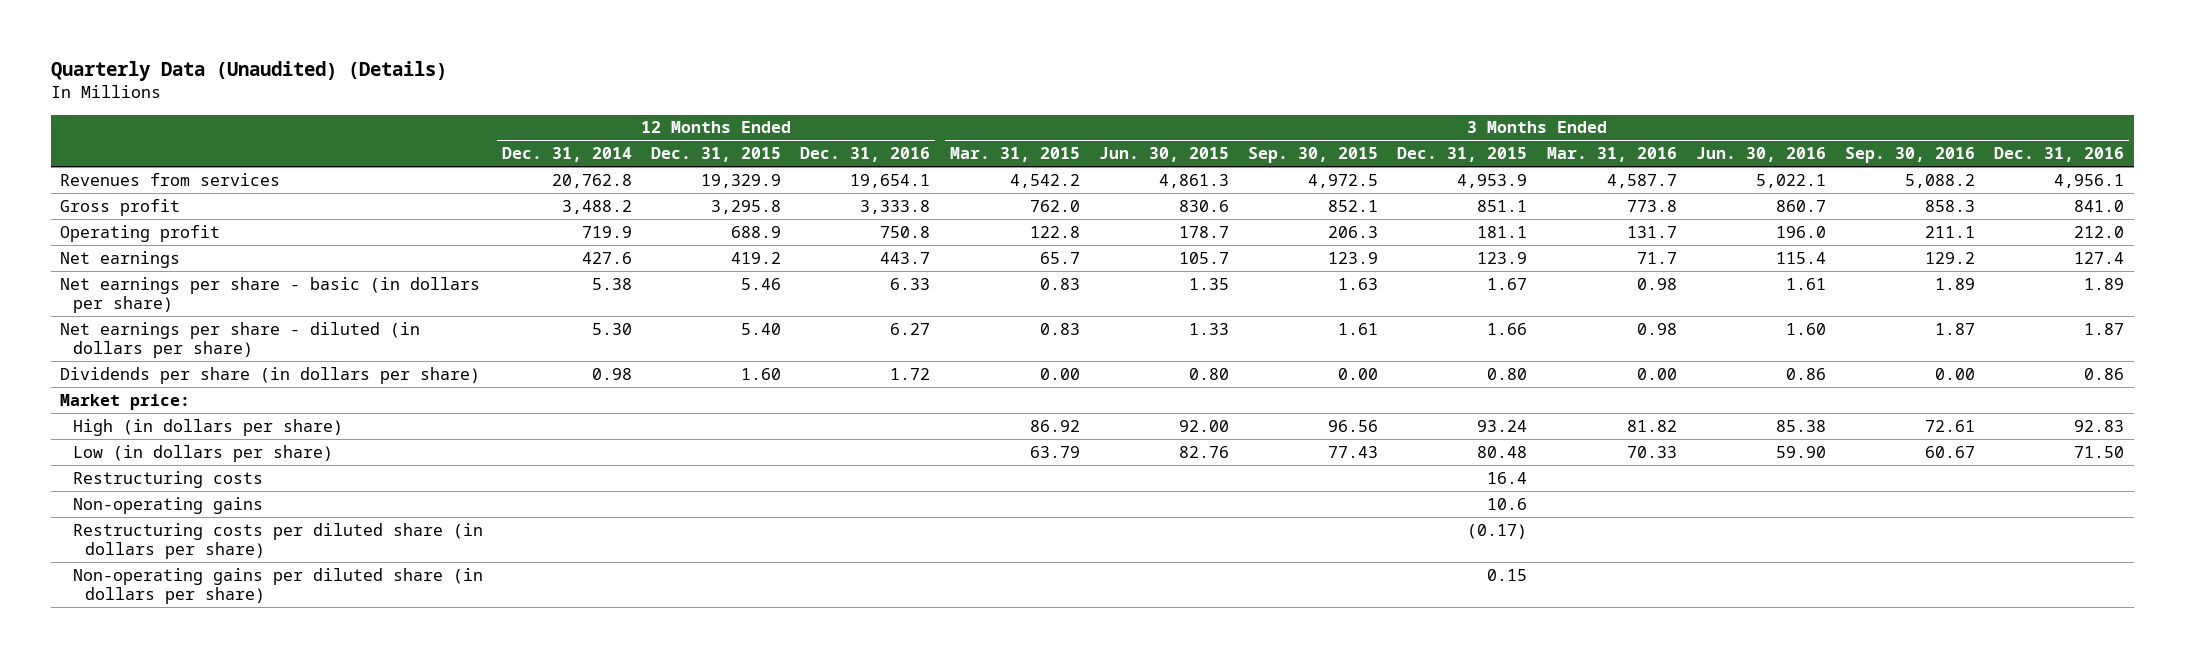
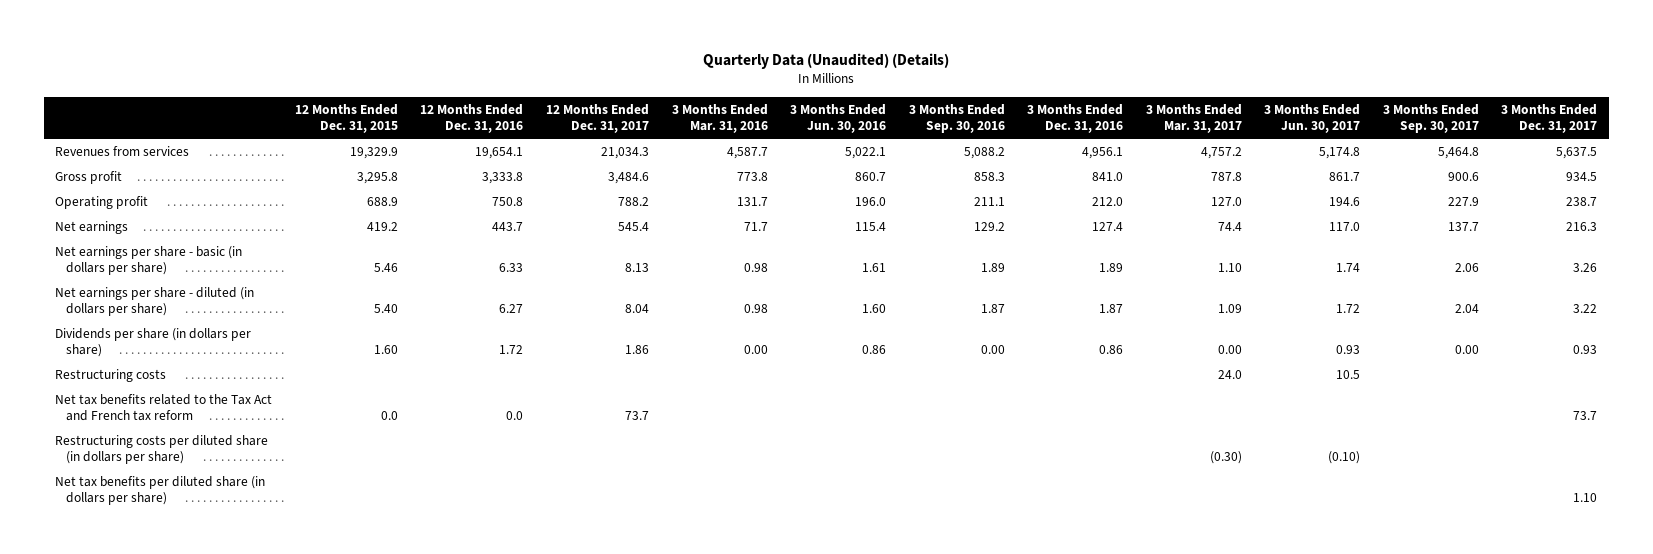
[501,147,632,163] Dec. 31, 2014 -> none
[949,147,1080,163] Mar. 31, 2015 -> none
[1098,147,1229,163] Jun. 30, 2015 -> none
[1248,147,1379,164] Sep. 30, 2015 -> none
[1397,147,1528,163] Dec. 31, 2015 -> none
none -> [545,103,649,134] 12 Months Ended Dec. 31, 2017
none -> [1145,103,1242,134] 3 Months Ended Mar. 31, 2017
none -> [1264,103,1361,134] 3 Months Ended Jun. 30, 2017
none -> [1382,103,1479,134] 3 Months Ended Sep. 30, 2017
none -> [1501,103,1598,134] 3 Months Ended Dec. 31, 2017
[60,393,191,410] Market price: -> none
[72,418,343,436] High (in dollars per share) -> none
[72,444,333,462] Low (in dollars per share) -> none
[72,496,263,514] Non-operating gains -> none
none -> [55,393,273,422] Net tax benefits related to the Tax Act and French tax reform
[72,567,483,605] Non-operating gains per diluted share (in dollars per share) -> none
none -> [55,475,266,506] Net tax benefits per diluted share (in dollars per share)

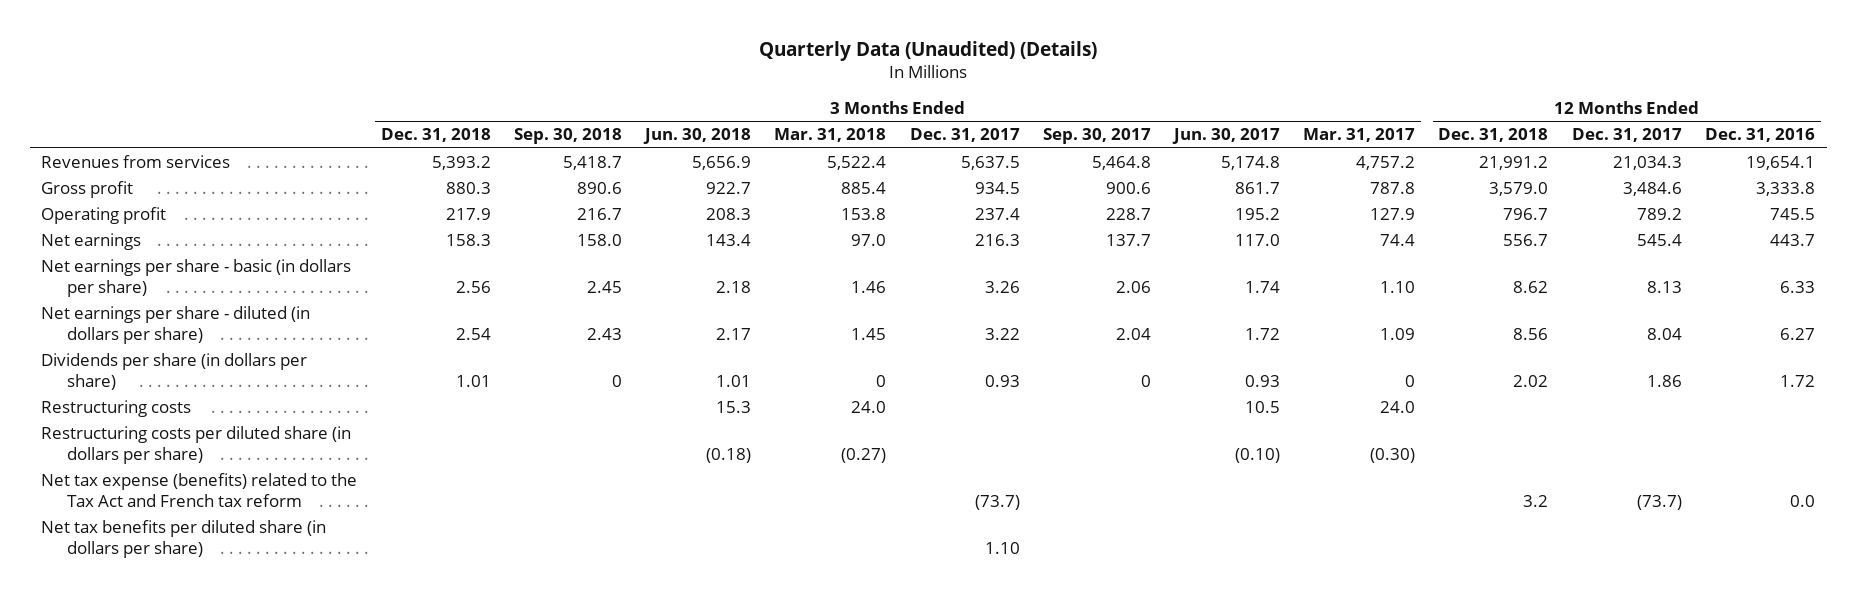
[294,103,398,134] 12 Months Ended Dec. 31, 2015 -> none
[671,103,768,134] 3 Months Ended Mar. 31, 2016 -> none
[790,103,887,134] 3 Months Ended Jun. 30, 2016 -> none
[908,103,1005,134] 3 Months Ended Sep. 30, 2016 -> none
[1027,103,1124,134] 3 Months Ended Dec. 31, 2016 -> none
none -> [380,128,491,143] Dec. 31, 2018
none -> [513,128,622,145] Sep. 30, 2018
none -> [643,128,752,145] Jun. 30, 2018
none -> [774,128,887,143] Mar. 31, 2018
none -> [1438,128,1549,143] Dec. 31, 2018
[492,196,524,206] 750.8 -> [1769,208,1815,221] 745.5
[617,196,649,206] 788.2 -> [1636,208,1682,221] 789.2
[1210,196,1242,206] 127.0 -> [1370,208,1416,221] 127.9
[1329,196,1361,206] 194.6 -> [1235,208,1281,221] 195.2
[1447,196,1479,206] 227.9 -> [1105,208,1151,221] 228.7
[1566,196,1598,206] 238.7 -> [974,208,1020,221] 237.4
[1217,345,1242,355] 0.00 -> [1405,375,1416,388] 0
[1454,345,1479,355] 0.00 -> [1140,375,1151,388] 0
[55,393,273,422] Net tax benefits related to the Tax Act and French tax reform -> none
none -> [41,473,358,508] Net tax expense (benefits) related to the Tax Act and French tax reform

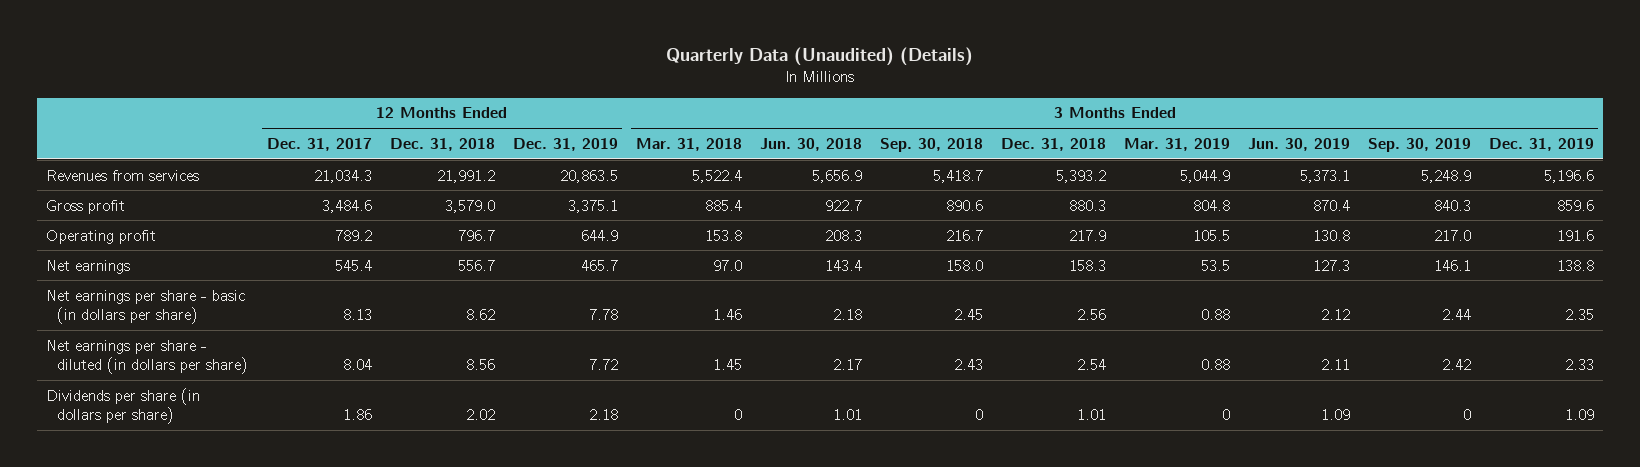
[909,128,1020,143] Dec. 31, 2017 -> none
[1042,128,1151,145] Sep. 30, 2017 -> none
[1172,128,1281,145] Jun. 30, 2017 -> none
[1303,128,1416,143] Mar. 31, 2017 -> none
[1704,128,1815,143] Dec. 31, 2016 -> none
none -> [512,137,618,151] Dec. 31, 2019
none -> [1123,137,1230,151] Mar. 31, 2019
none -> [1247,137,1350,151] Jun. 30, 2019
none -> [1367,137,1471,152] Sep. 30, 2019
none -> [1488,137,1594,151] Dec. 31, 2019
[41,400,192,418] Restructuring costs -> none
[41,426,352,465] Restructuring costs per diluted share (in dollars per share) -> none
[41,473,358,508] Net tax expense (benefits) related to the Tax Act and French tax reform -> none
[41,520,327,559] Net tax benefits per diluted share (in dollars per share) -> none

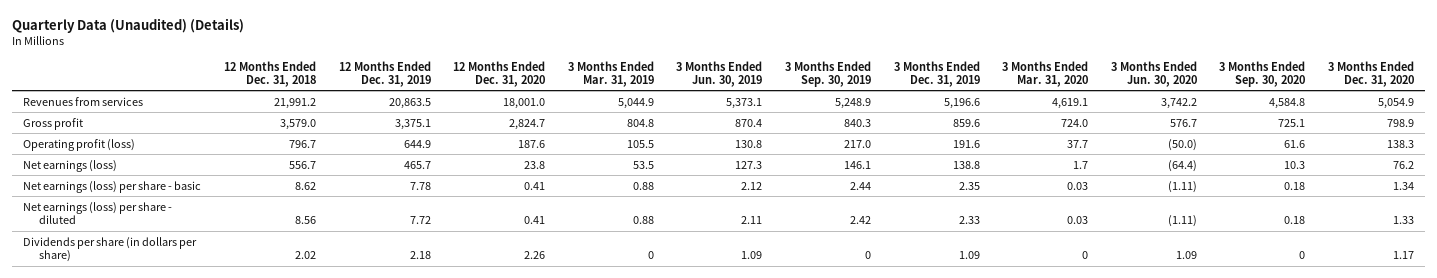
[266,137,372,151] Dec. 31, 2017 -> none
[635,137,742,151] Mar. 31, 2018 -> none
[759,137,862,151] Jun. 30, 2018 -> none
[879,137,983,152] Sep. 30, 2018 -> none
[1000,137,1106,151] Dec. 31, 2018 -> none
none -> [453,60,546,87] 12 Months Ended Dec. 31, 2020
none -> [1002,60,1089,87] 3 Months Ended Mar. 31, 2020
none -> [1110,60,1197,87] 3 Months Ended Jun. 30, 2020
none -> [1219,60,1306,87] 3 Months Ended Sep. 30, 2020
none -> [1327,60,1414,87] 3 Months Ended Dec. 31, 2020
[46,229,157,244] Operating profit -> [23,138,136,151] Operating profit (loss)
[46,259,131,274] Net earnings -> [23,159,118,172] Net earnings (loss)
[46,289,246,324] Net earnings per share - basic (in dollars per share) -> [23,180,202,193] Net earnings (loss) per share - basic
[46,339,249,374] Net earnings per share - diluted (in dollars per share) -> [23,201,173,224] Net earnings (loss) per share - diluted

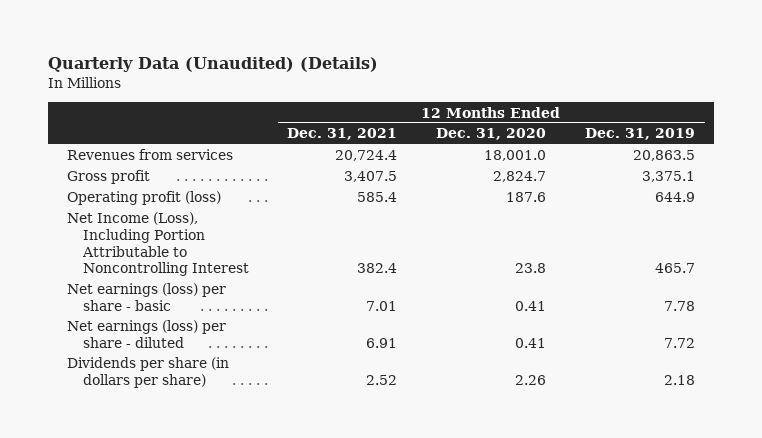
[223,60,316,87] 12 Months Ended Dec. 31, 2018 -> none
[567,60,654,87] 3 Months Ended Mar. 31, 2019 -> none
[676,60,763,87] 3 Months Ended Jun. 30, 2019 -> none
[784,60,871,87] 3 Months Ended Sep. 30, 2019 -> none
[893,60,980,87] 3 Months Ended Dec. 31, 2019 -> none
[1002,60,1089,87] 3 Months Ended Mar. 31, 2020 -> none
[1110,60,1197,87] 3 Months Ended Jun. 30, 2020 -> none
[1219,60,1306,87] 3 Months Ended Sep. 30, 2020 -> none
[1327,60,1414,87] 3 Months Ended Dec. 31, 2020 -> none
none -> [287,128,398,141] Dec. 31, 2021
[23,159,118,172] Net earnings (loss) -> [66,212,249,277] Net Income (Loss), Including Portion Attributable to Noncontrolling Interest

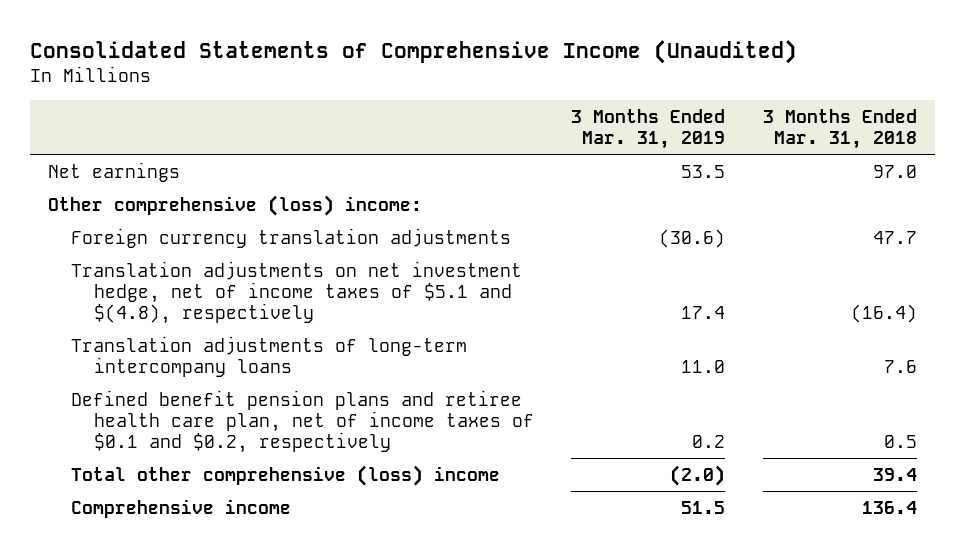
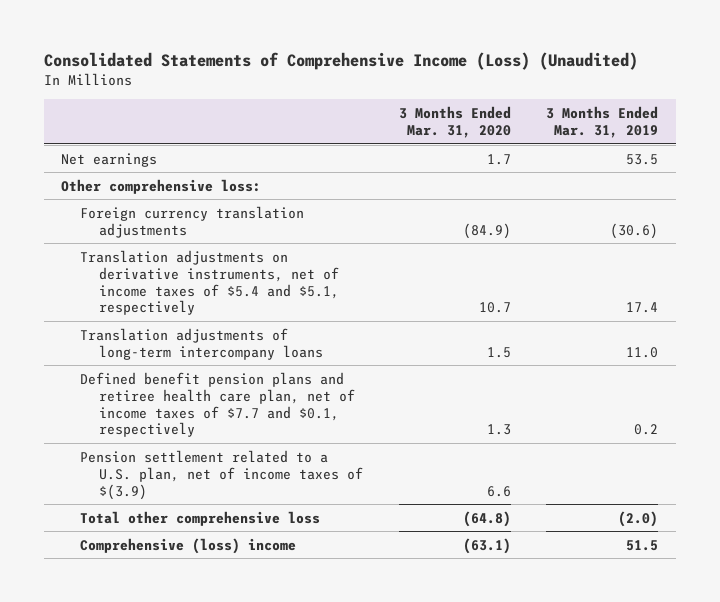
[29,39,797,64] Consolidated Statements of Comprehensive Income (Unaudited) -> [43,51,638,70] Consolidated Statements of Comprehensive Income (Loss) (Unaudited)
[762,108,917,149] 3 Months Ended Mar. 31, 2018 -> none
none -> [398,106,511,138] 3 Months Ended Mar. 31, 2020
[48,194,423,216] Other comprehensive (loss) income: -> [61,178,262,194] Other comprehensive loss:
[71,260,523,324] Translation adjustments on net investment hedge, net of income taxes of $5.1 and $(4.8), respectively -> [80,249,340,316] Translation adjustments on derivative instruments, net of income taxes of $5.4 and $5.1, respectively
[71,389,535,453] Defined benefit pension plans and retiree health care plan, net of income taxes of $0.1 and $0.2, respectively -> [80,371,356,438] Defined benefit pension plans and retiree health care plan, net of income taxes of $7.7 and $0.1, respectively
none -> [80,449,364,500] Pension settlement related to a U.S. plan, net of income taxes of $(3.9)
[71,464,501,486] Total other comprehensive (loss) income -> [80,510,321,526] Total other comprehensive loss
[71,498,292,518] Comprehensive income -> [80,537,297,554] Comprehensive (loss) income

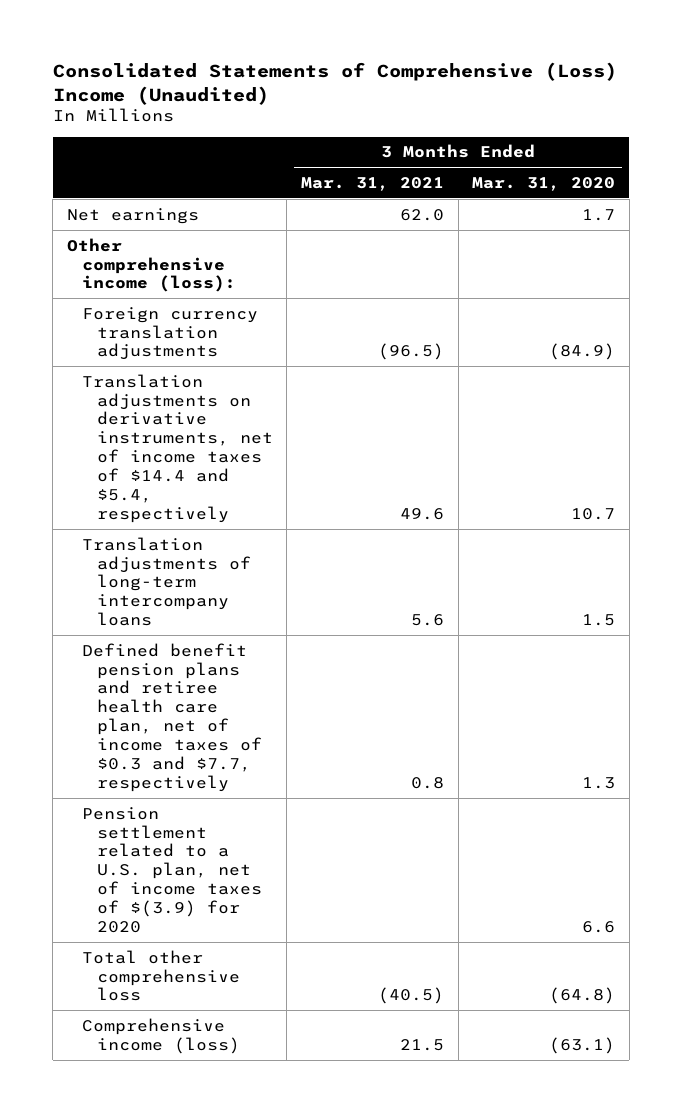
[43,51,638,70] Consolidated Statements of Comprehensive Income (Loss) (Unaudited) -> [52,61,617,105] Consolidated Statements of Comprehensive (Loss) Income (Unaudited)
[546,106,659,138] 3 Months Ended Mar. 31, 2019 -> none
none -> [300,177,444,192] Mar. 31, 2021
[61,178,262,194] Other comprehensive loss: -> [67,237,236,293] Other comprehensive income (loss):
[80,249,340,316] Translation adjustments on derivative instruments, net of income taxes of $5.4 and $5.1, respectively -> [81,373,273,523] Translation adjustments on derivative instruments, net of income taxes of $14.4 and $5.4, respectively
[80,371,356,438] Defined benefit pension plans and retiree health care plan, net of income taxes of $7.7 and $0.1, respectively -> [81,642,262,792] Defined benefit pension plans and retiree health care plan, net of income taxes of $0.3 and $7.7, respectively
[80,449,364,500] Pension settlement related to a U.S. plan, net of income taxes of $(3.9) -> [81,806,262,933] Pension settlement related to a U.S. plan, net of income taxes of $(3.9) for 2020
[80,537,297,554] Comprehensive (loss) income -> [81,1017,240,1054] Comprehensive income (loss)

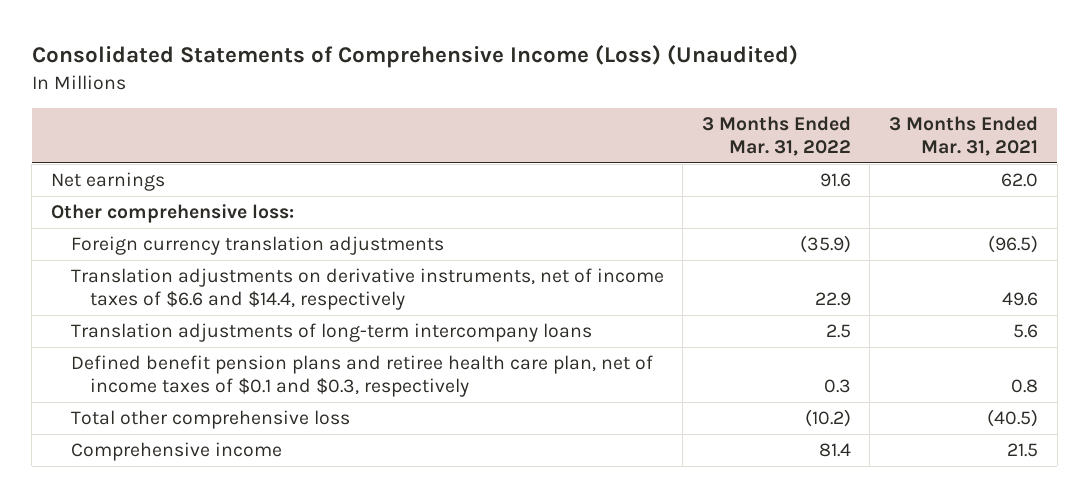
[52,61,617,105] Consolidated Statements of Comprehensive (Loss) Income (Unaudited) -> [31,45,798,69] Consolidated Statements of Comprehensive Income (Loss) (Unaudited)
[472,177,616,192] Mar. 31, 2020 -> none
none -> [701,116,851,157] 3 Months Ended Mar. 31, 2022
[67,237,236,293] Other comprehensive income (loss): -> [50,204,294,224] Other comprehensive loss:
[81,373,273,523] Translation adjustments on derivative instruments, net of income taxes of $14.4 and $5.4, respectively -> [70,268,664,310] Translation adjustments on derivative instruments, net of income taxes of $6.6 and $14.4, respectively
[81,806,262,933] Pension settlement related to a U.S. plan, net of income taxes of $(3.9) for 2020 -> none
[81,642,262,792] Defined benefit pension plans and retiree health care plan, net of income taxes of $0.3 and $7.7, respectively -> [70,355,653,397] Defined benefit pension plans and retiree health care plan, net of income taxes of $0.1 and $0.3, respectively
[81,1017,240,1054] Comprehensive income (loss) -> [70,442,282,462] Comprehensive income

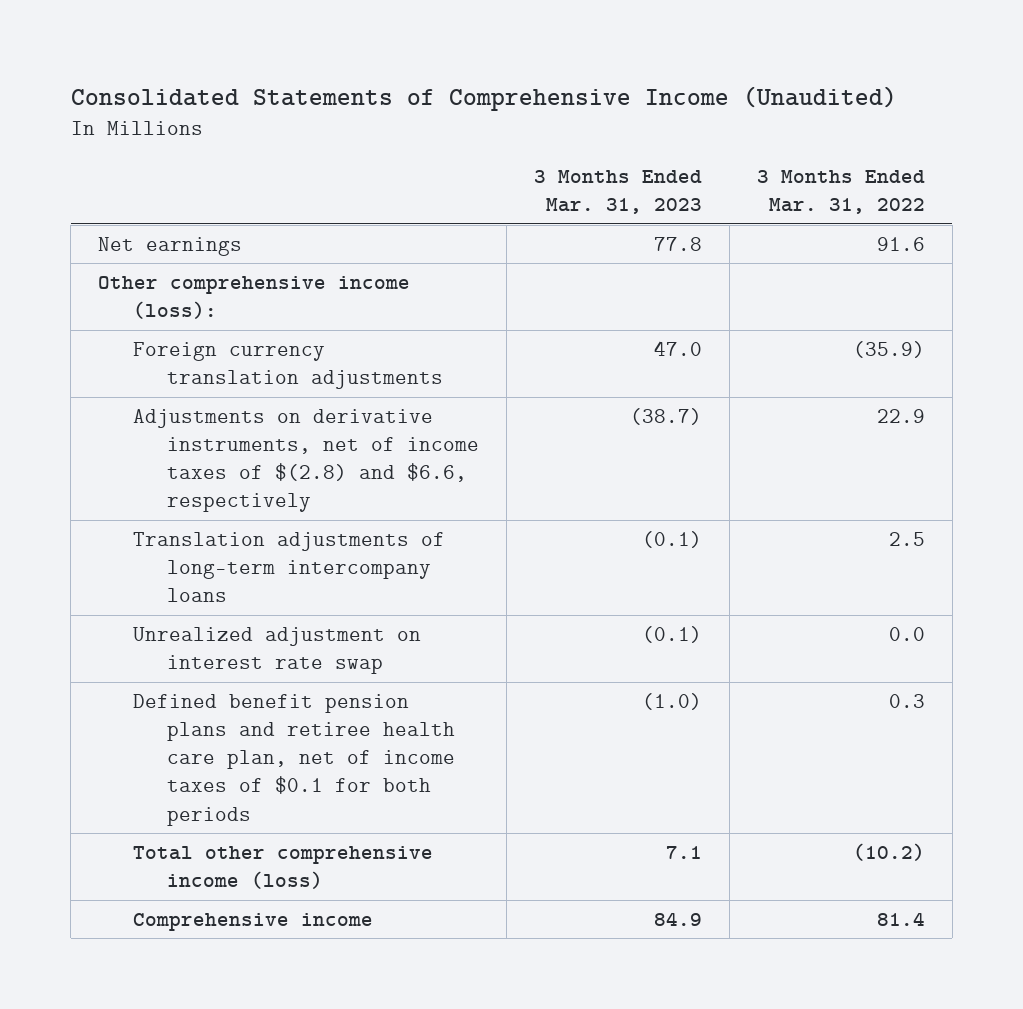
[31,45,798,69] Consolidated Statements of Comprehensive Income (Loss) (Unaudited) -> [70,86,897,112] Consolidated Statements of Comprehensive Income (Unaudited)
[889,116,1039,157] 3 Months Ended Mar. 31, 2021 -> none
none -> [533,170,702,215] 3 Months Ended Mar. 31, 2023
[50,204,294,224] Other comprehensive loss: -> [98,275,411,320] Other comprehensive income (loss):
[70,268,664,310] Translation adjustments on derivative instruments, net of income taxes of $6.6 and $14.4, respectively -> [132,408,479,513] Adjustments on derivative instruments, net of income taxes of $(2.8) and $6.6, respectively
none -> [132,626,421,675] Unrealized adjustment on interest rate swap
[70,355,653,397] Defined benefit pension plans and retiree health care plan, net of income taxes of $0.1 and $0.3, respectively -> [132,693,455,826] Defined benefit pension plans and retiree health care plan, net of income taxes of $0.1 for both periods
[70,410,350,430] Total other comprehensive loss -> [132,845,433,890] Total other comprehensive income (loss)

